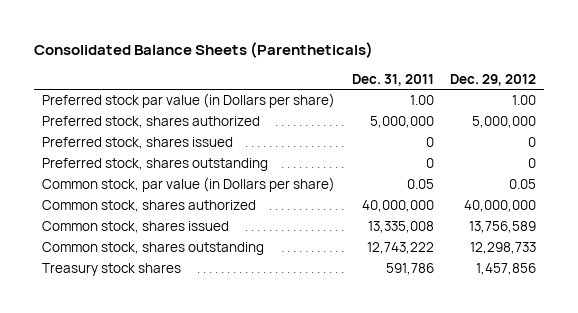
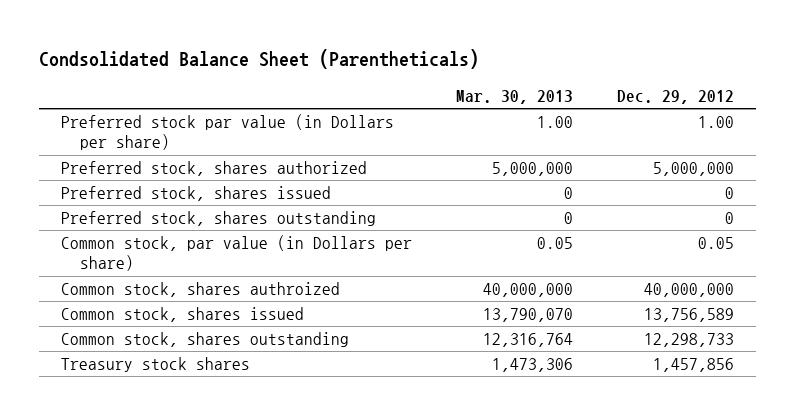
[34,42,374,59] Consolidated Balance Sheets (Parentheticals) -> [38,49,479,70] Condsolidated Balance Sheet (Parentheticals)
[351,73,434,86] Dec. 31, 2011 -> none
none -> [455,89,573,104] Mar. 30, 2013
[42,200,257,213] Common stock, shares authorized -> [60,282,340,298] Common stock, shares authroized

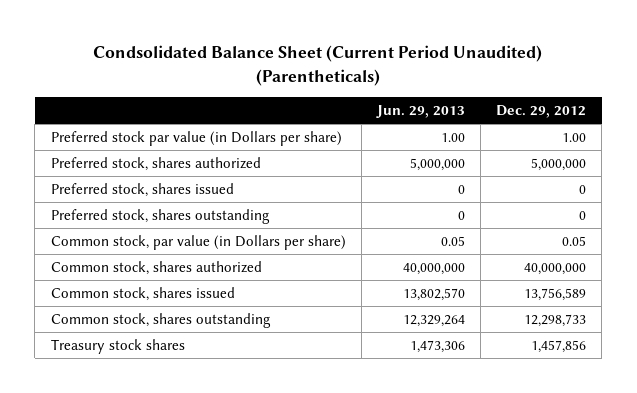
[38,49,479,70] Condsolidated Balance Sheet (Parentheticals) -> [93,45,543,86] Condsolidated Balance Sheet (Current Period Unaudited) (Parentheticals)
[455,89,573,104] Mar. 30, 2013 -> none
none -> [375,104,465,118] Jun. 29, 2013
[60,282,340,298] Common stock, shares authroized -> [50,261,262,276] Common stock, shares authorized

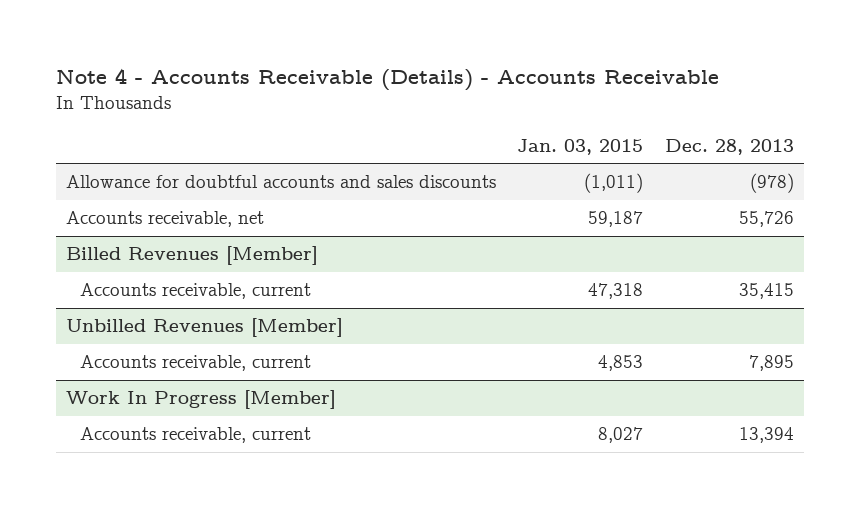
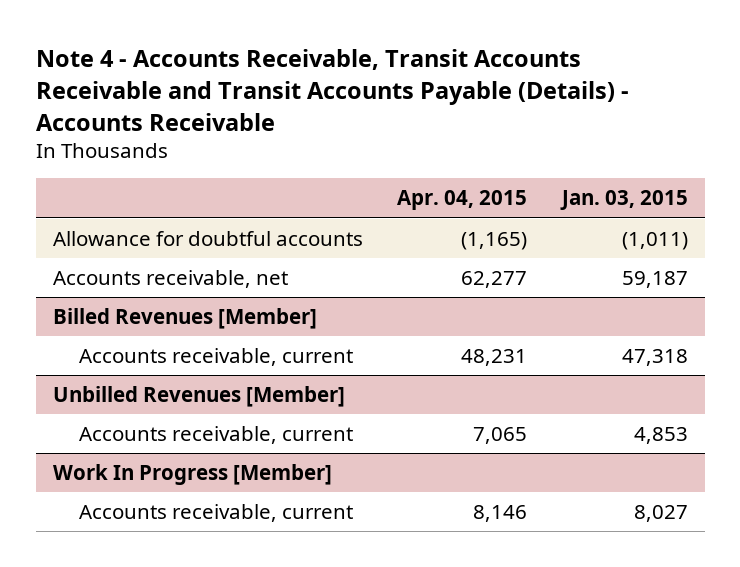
[55,68,719,92] Note 4 - Accounts Receivable (Details) - Accounts Receivable -> [35,49,629,131] Note 4 - Accounts Receivable, Transit Accounts Receivable and Transit Accounts Payable (Details) - Accounts Receivable
[664,138,794,155] Dec. 28, 2013 -> none
none -> [397,190,528,211] Apr. 04, 2015
[66,175,497,189] Allowance for doubtful accounts and sales discounts -> [52,230,363,246] Allowance for doubtful accounts

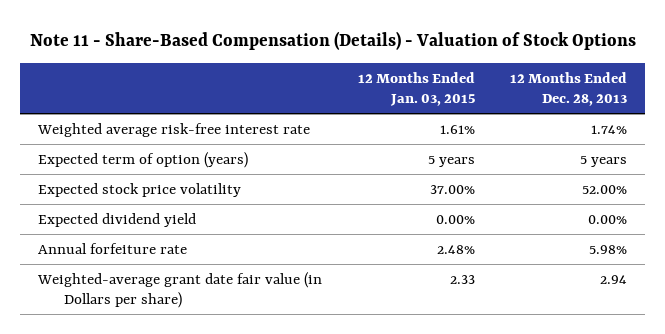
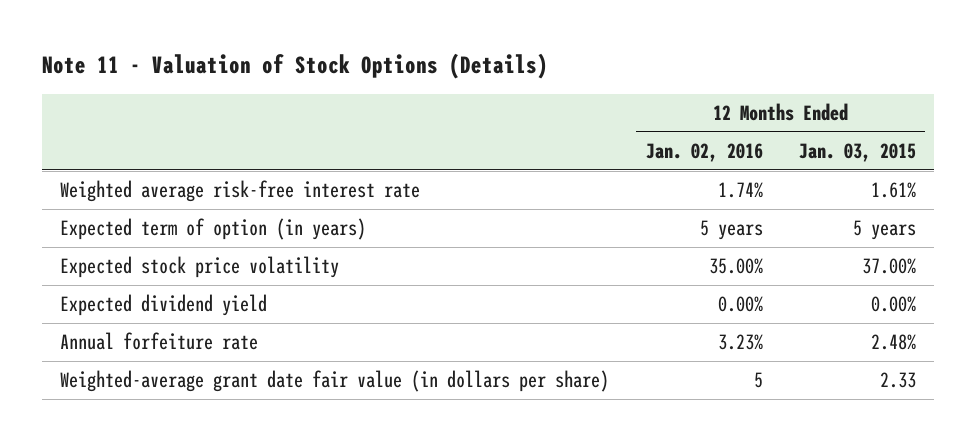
[29,31,636,51] Note 11 - Share-Based Compensation (Details) - Valuation of Stock Options -> [41,53,548,80] Note 11 - Valuation of Stock Options (Details)
[510,72,628,107] 12 Months Ended Dec. 28, 2013 -> none
none -> [645,142,763,162] Jan. 02, 2016
[37,152,248,169] Expected term of option (years) -> [60,218,367,241] Expected term of option (in years)
[36,272,322,308] Weighted-average grant date fair value (in Dollars per share) -> [60,370,610,393] Weighted-average grant date fair value (in dollars per share)

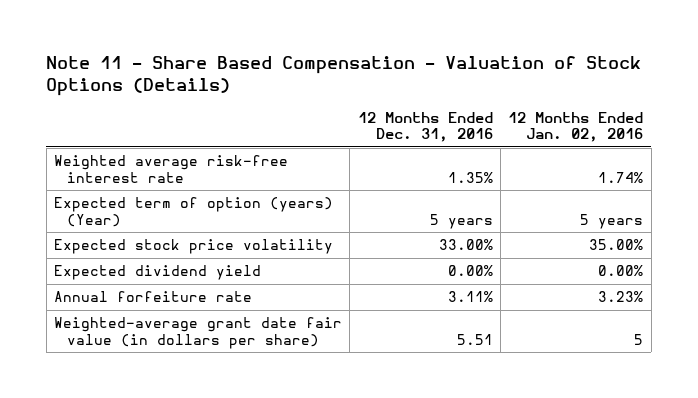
[41,53,548,80] Note 11 - Valuation of Stock Options (Details) -> [46,55,642,96] Note 11 - Share Based Compensation - Valuation of Stock Options (Details)
[799,142,917,162] Jan. 03, 2015 -> none
none -> [357,112,493,143] 12 Months Ended Dec. 31, 2016
[60,218,367,241] Expected term of option (in years) -> [54,197,334,227] Expected term of option (years) (Year)

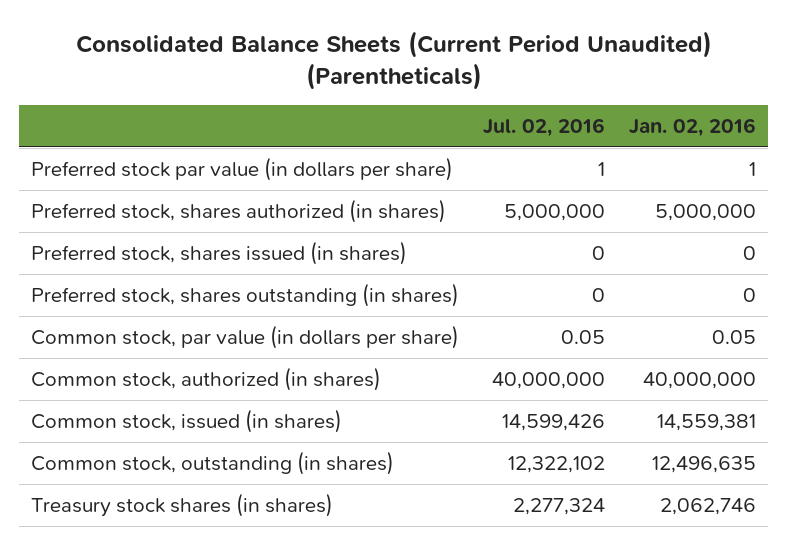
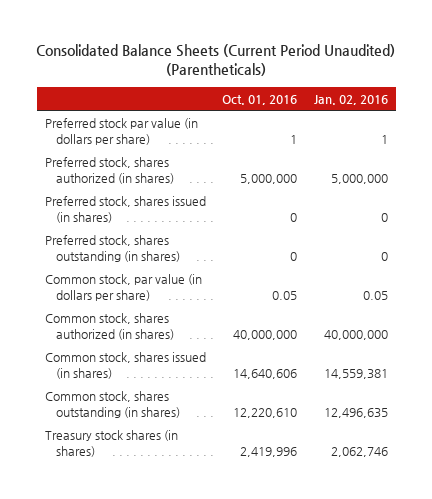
[483,118,606,138] Jul. 02, 2016 -> none
none -> [222,94,298,105] Oct. 01, 2016
[31,366,382,391] Common stock, authorized (in shares) -> [44,313,175,340] Common stock, shares authorized (in shares)
[31,408,343,433] Common stock, issued (in shares) -> [44,352,206,379] Common stock, shares issued (in shares)
[31,450,395,475] Common stock, outstanding (in shares) -> [44,391,181,418] Common stock, shares outstanding (in shares)

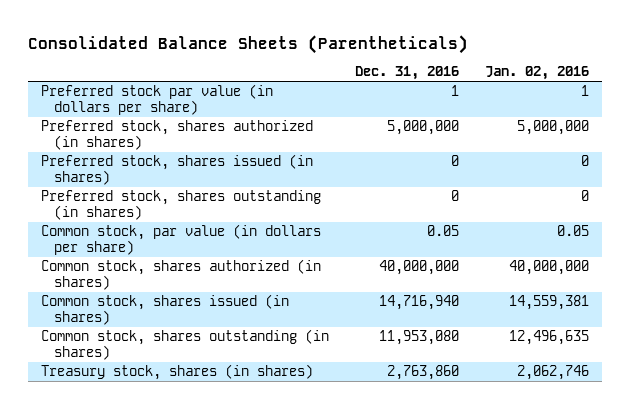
[36,44,396,77] Consolidated Balance Sheets (Current Period Unaudited) (Parentheticals) -> [28,34,469,54] Consolidated Balance Sheets (Parentheticals)
[222,94,298,105] Oct. 01, 2016 -> none
none -> [355,66,460,81] Dec. 31, 2016
[44,430,178,457] Treasury stock shares (in shares) -> [41,364,314,381] Treasury stock, shares (in shares)

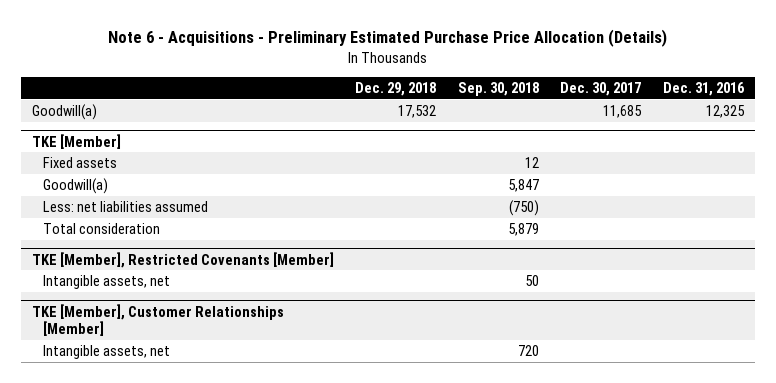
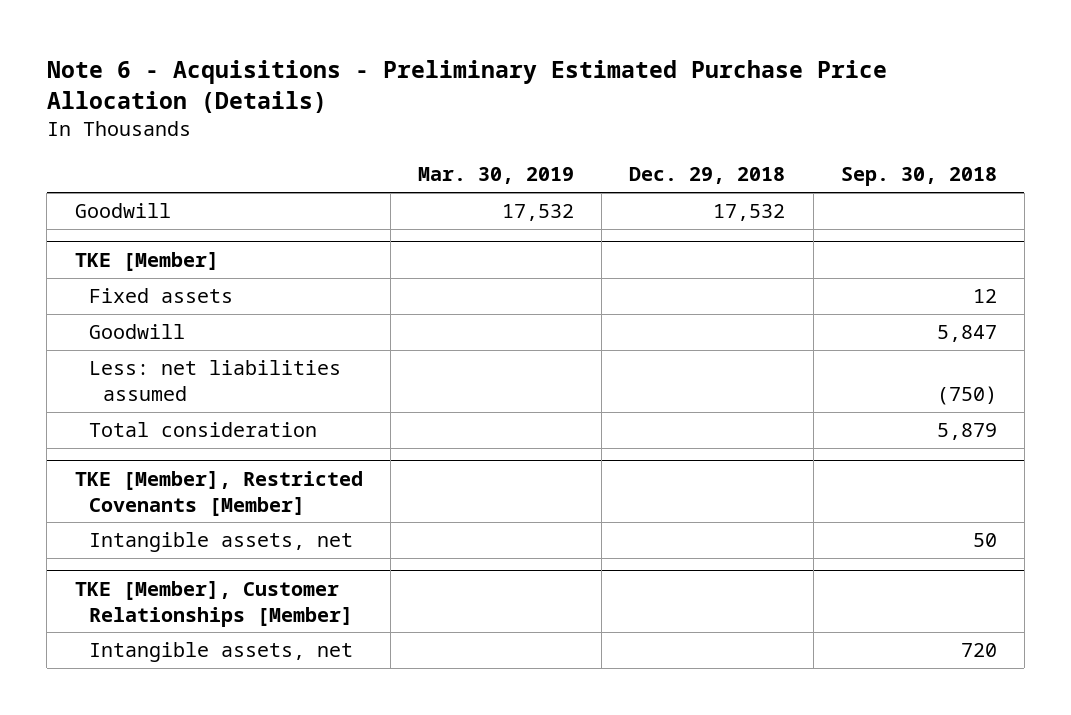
[560,82,642,97] Dec. 30, 2017 -> none
[662,82,745,97] Dec. 31, 2016 -> none
none -> [417,167,574,185] Mar. 30, 2019
[31,104,97,121] Goodwill(a) -> [74,203,171,219] Goodwill
[43,178,109,195] Goodwill(a) -> [88,324,185,340] Goodwill

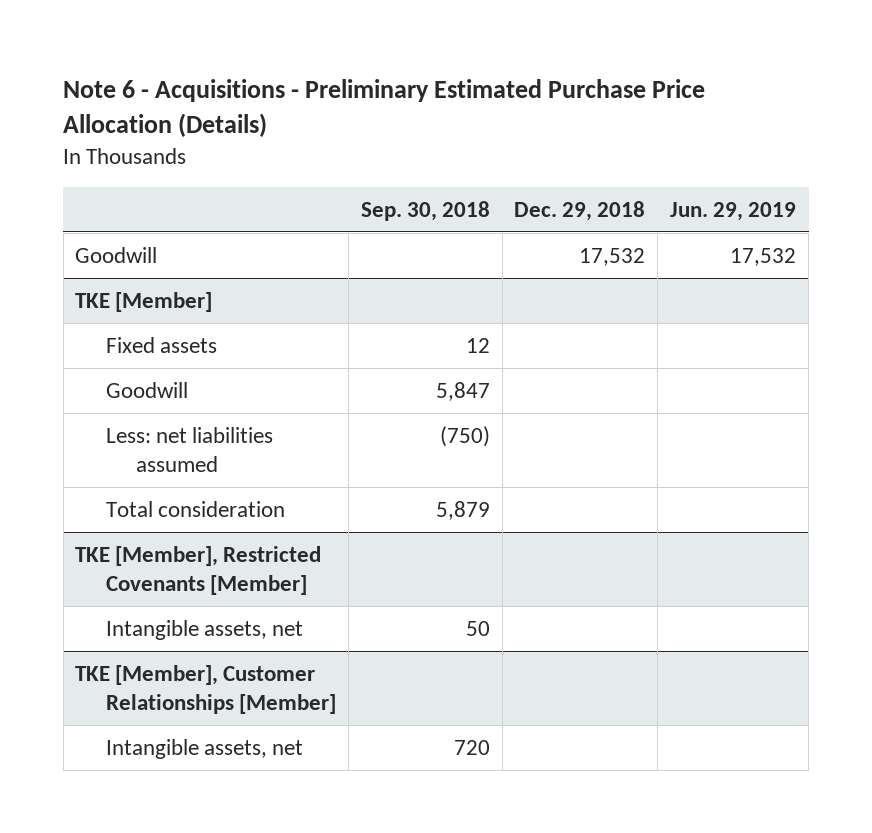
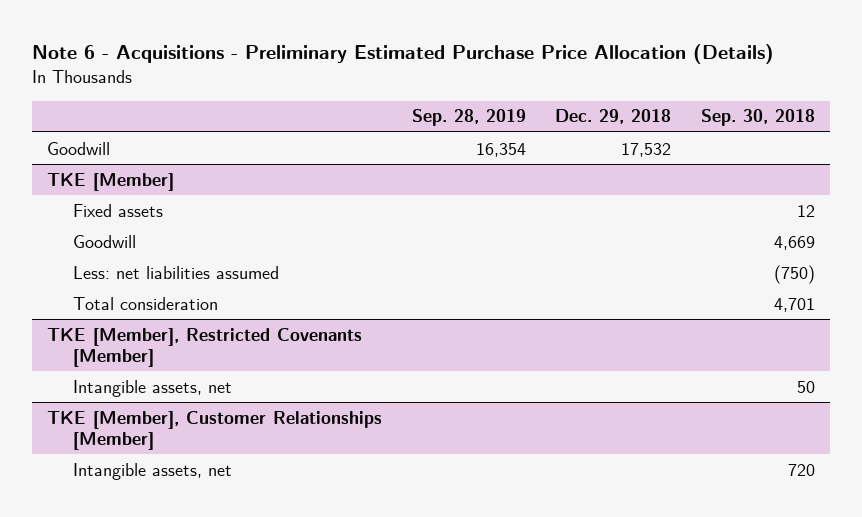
[670,201,797,221] Jun. 29, 2019 -> none
none -> [411,109,526,127] Sep. 28, 2019
[435,381,490,401] 5,847 -> [773,235,815,250] 4,669
[435,500,490,520] 5,879 -> [773,297,815,312] 4,701

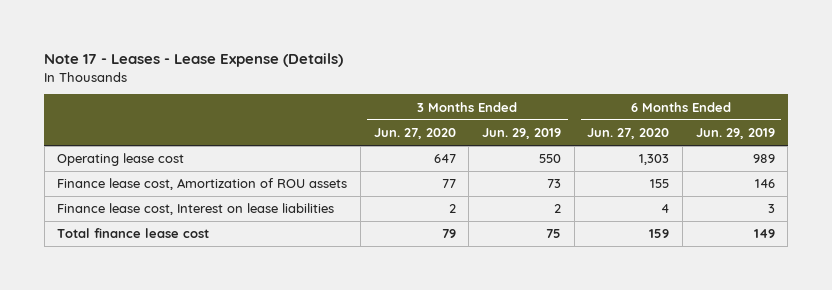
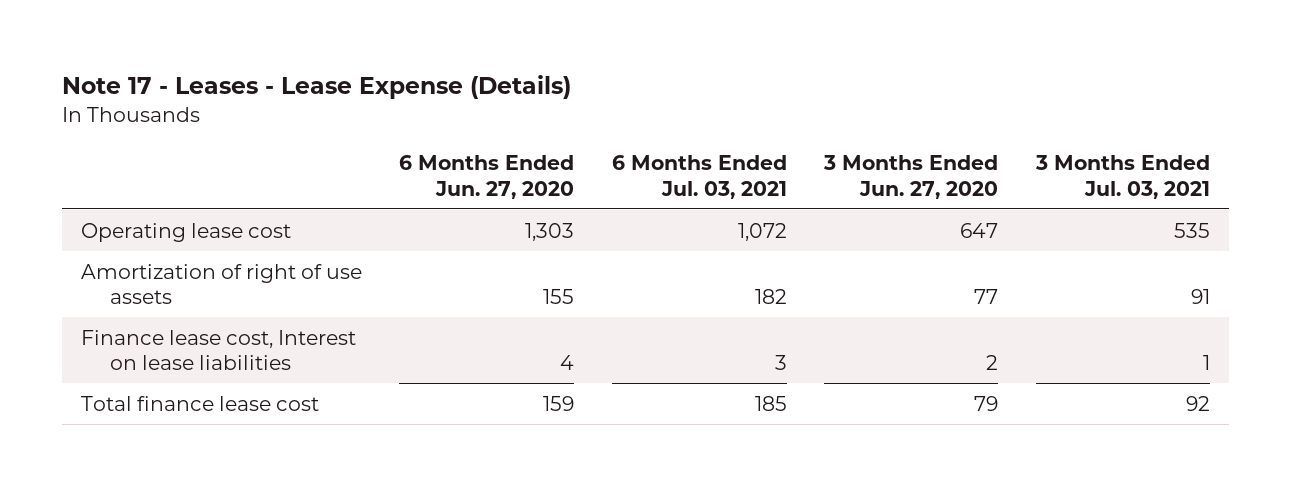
[481,128,561,140] Jun. 29, 2019 -> none
[695,128,775,140] Jun. 29, 2019 -> none
none -> [611,154,787,199] 6 Months Ended Jul. 03, 2021
none -> [1034,154,1210,199] 3 Months Ended Jul. 03, 2021
[57,178,348,191] Finance lease cost, Amortization of ROU assets -> [80,263,362,305] Amortization of right of use assets

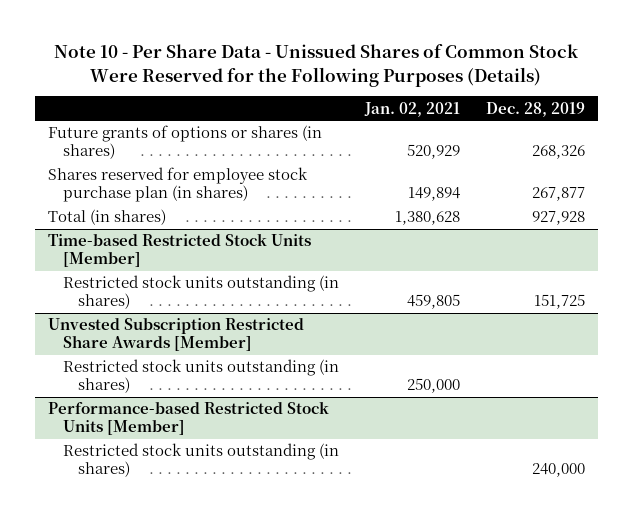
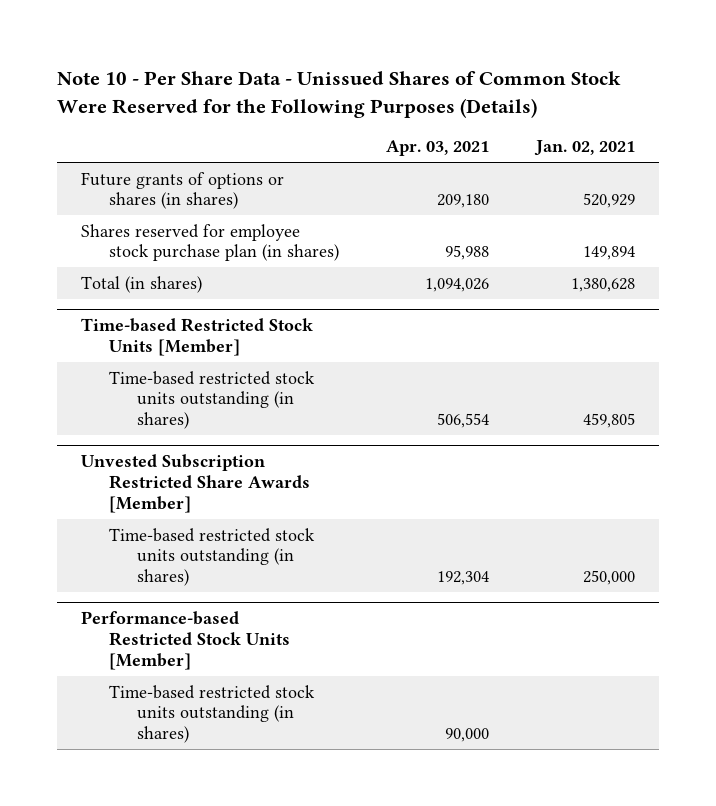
[485,101,585,117] Dec. 28, 2019 -> none
none -> [385,140,489,157] Apr. 03, 2021
[62,275,339,310] Restricted stock units outstanding (in shares) -> [108,370,315,430] Time-based restricted stock units outstanding (in shares)
[62,359,339,394] Restricted stock units outstanding (in shares) -> [108,527,315,587] Time-based restricted stock units outstanding (in shares)
[62,443,339,478] Restricted stock units outstanding (in shares) -> [108,684,315,744] Time-based restricted stock units outstanding (in shares)

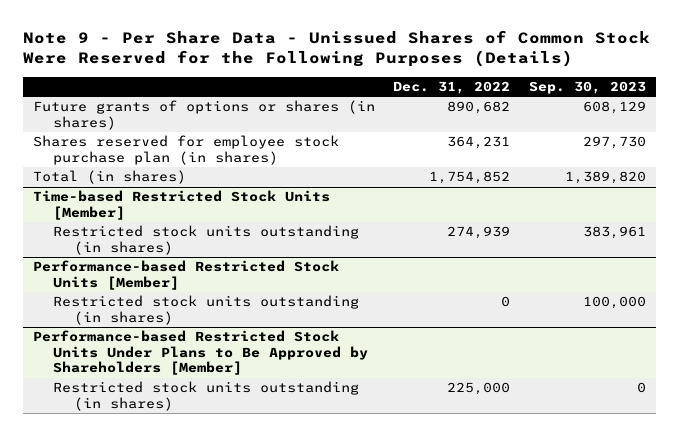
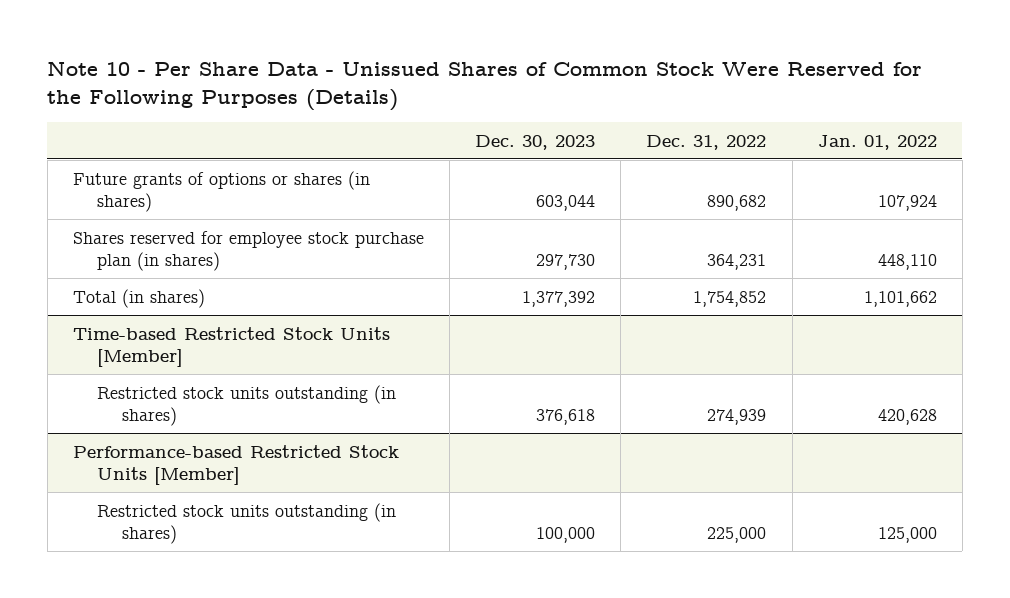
[23,30,651,68] Note 9 - Per Share Data - Unissued Shares of Common Stock Were Reserved for the Following Purposes (Details) -> [47,60,923,112] Note 10 - Per Share Data - Unissued Shares of Common Stock Were Reserved for the Following Purposes (Details)
[529,80,647,94] Sep. 30, 2023 -> none
none -> [475,134,596,150] Dec. 30, 2023
none -> [817,134,937,150] Jan. 01, 2022
[53,295,360,325] Restricted stock units outstanding (in shares) -> none
[32,330,369,376] Performance-based Restricted Stock Units Under Plans to Be Approved by Shareholders [Member] -> none

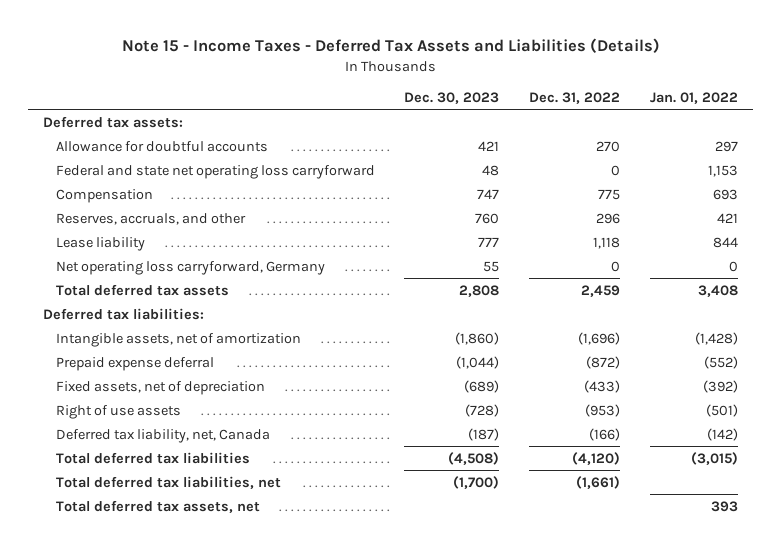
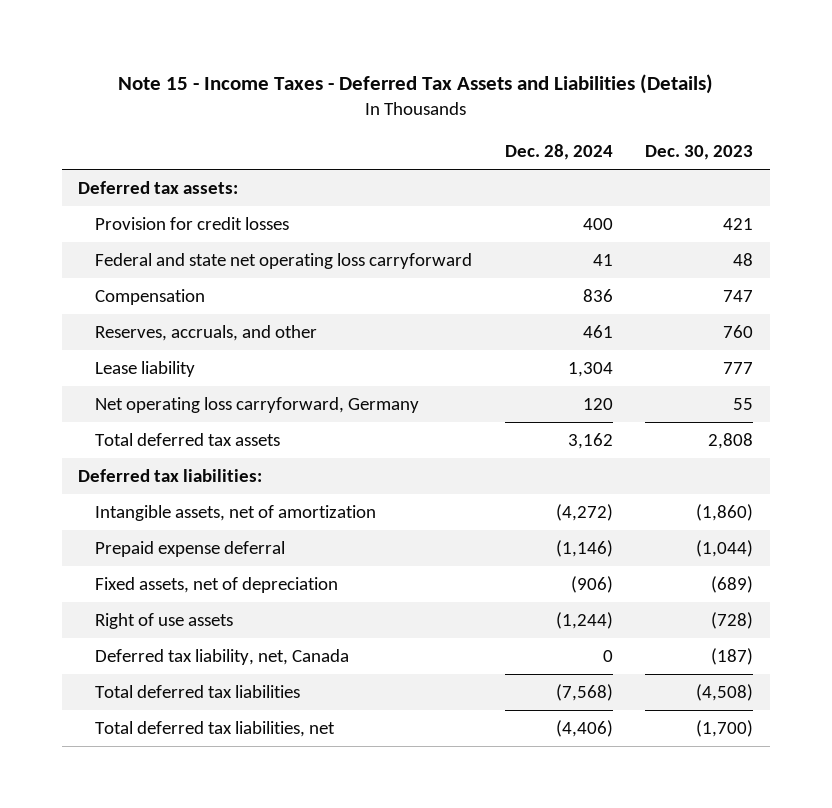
[529,91,621,104] Dec. 31, 2022 -> none
[650,91,739,104] Jan. 01, 2022 -> none
none -> [504,144,613,161] Dec. 28, 2024
[55,140,268,152] Allowance for doubtful accounts -> [95,216,290,230] Provision for credit losses
[55,499,260,513] Total deferred tax assets, net -> none

